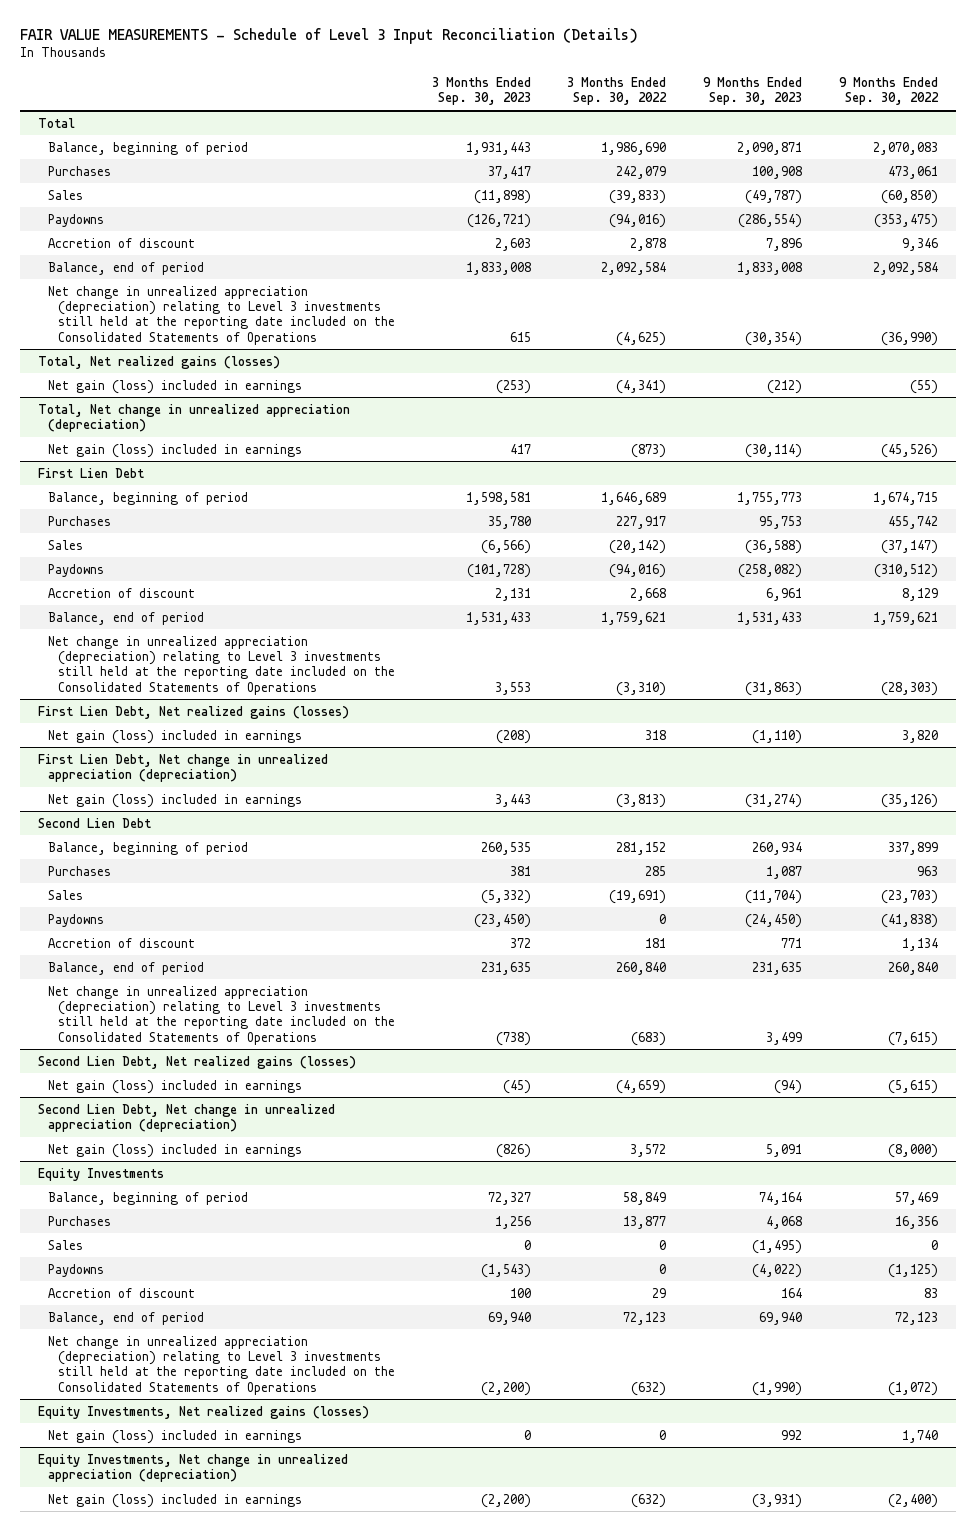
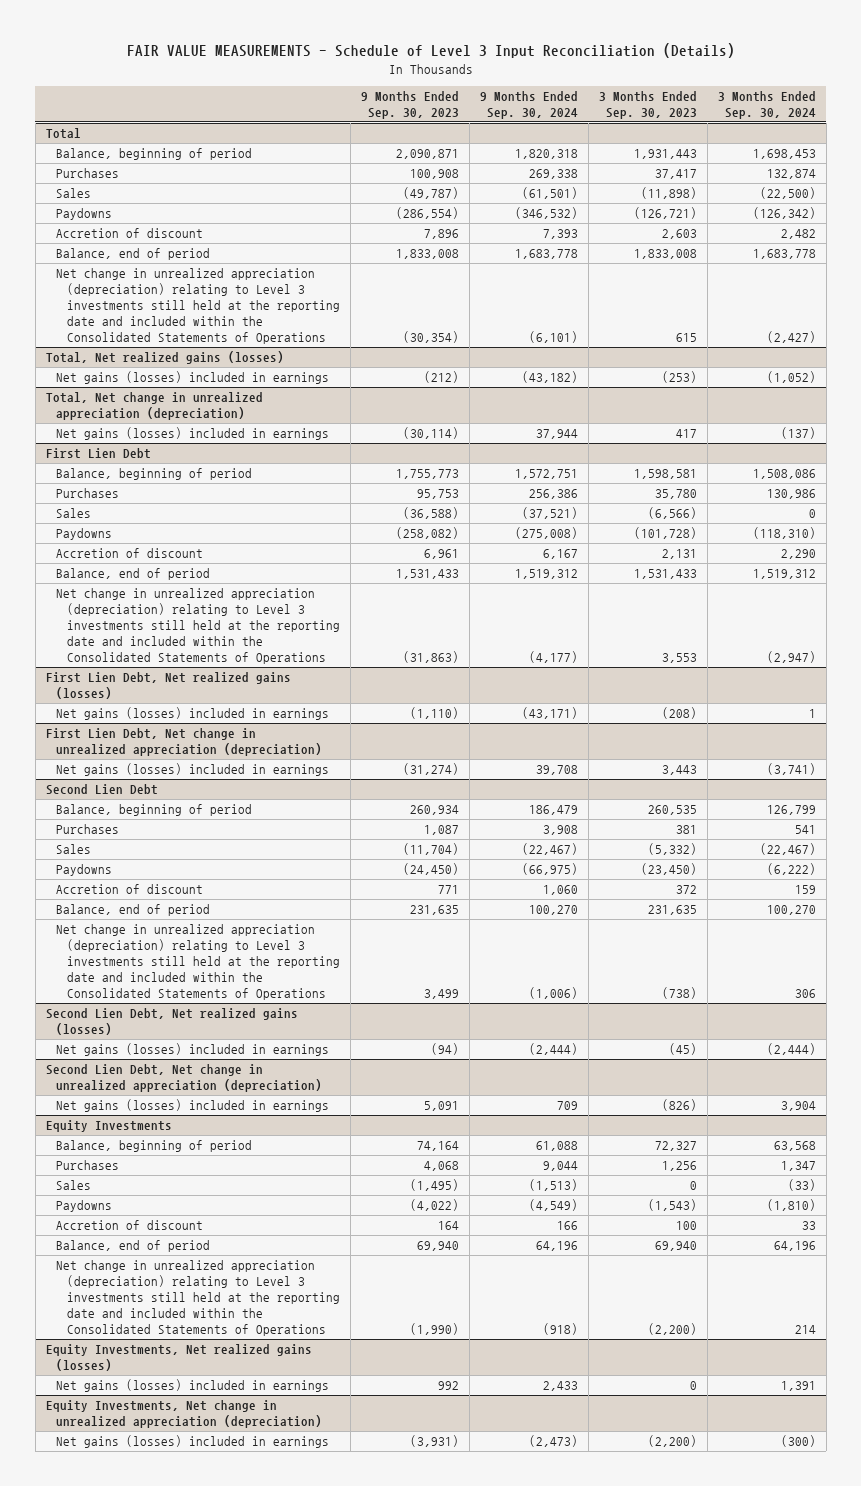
[567,77,668,106] 3 Months Ended Sep. 30, 2022 -> none
[838,77,939,106] 9 Months Ended Sep. 30, 2022 -> none
none -> [479,90,578,119] 9 Months Ended Sep. 30, 2024
none -> [717,90,816,119] 3 Months Ended Sep. 30, 2024
[48,285,395,345] Net change in unrealized appreciation (depreciation) relating to Level 3 investments still held at the reporting date included on the Consolidated Statements of Operations -> [56,268,340,345] Net change in unrealized appreciation (depreciation) relating to Level 3 investments still held at the reporting date and included within the Consolidated Statements of Operations
[48,379,303,394] Net gain (loss) included in earnings -> [56,371,330,385] Net gains (losses) included in earnings
[48,443,303,458] Net gain (loss) included in earnings -> [56,427,330,441] Net gains (losses) included in earnings
[48,635,395,695] Net change in unrealized appreciation (depreciation) relating to Level 3 investments still held at the reporting date included on the Consolidated Statements of Operations -> [56,588,340,665] Net change in unrealized appreciation (depreciation) relating to Level 3 investments still held at the reporting date and included within the Consolidated Statements of Operations
[48,729,303,744] Net gain (loss) included in earnings -> [56,707,330,721] Net gains (losses) included in earnings
[48,793,303,808] Net gain (loss) included in earnings -> [56,763,330,777] Net gains (losses) included in earnings
[48,985,395,1045] Net change in unrealized appreciation (depreciation) relating to Level 3 investments still held at the reporting date included on the Consolidated Statements of Operations -> [56,924,340,1001] Net change in unrealized appreciation (depreciation) relating to Level 3 investments still held at the reporting date and included within the Consolidated Statements of Operations
[48,1079,303,1094] Net gain (loss) included in earnings -> [56,1043,330,1057] Net gains (losses) included in earnings
[48,1143,303,1158] Net gain (loss) included in earnings -> [56,1099,330,1113] Net gains (losses) included in earnings
[48,1335,395,1395] Net change in unrealized appreciation (depreciation) relating to Level 3 investments still held at the reporting date included on the Consolidated Statements of Operations -> [56,1260,340,1337] Net change in unrealized appreciation (depreciation) relating to Level 3 investments still held at the reporting date and included within the Consolidated Statements of Operations
[48,1429,303,1444] Net gain (loss) included in earnings -> [56,1379,330,1393] Net gains (losses) included in earnings
[48,1493,303,1508] Net gain (loss) included in earnings -> [56,1435,330,1449] Net gains (losses) included in earnings

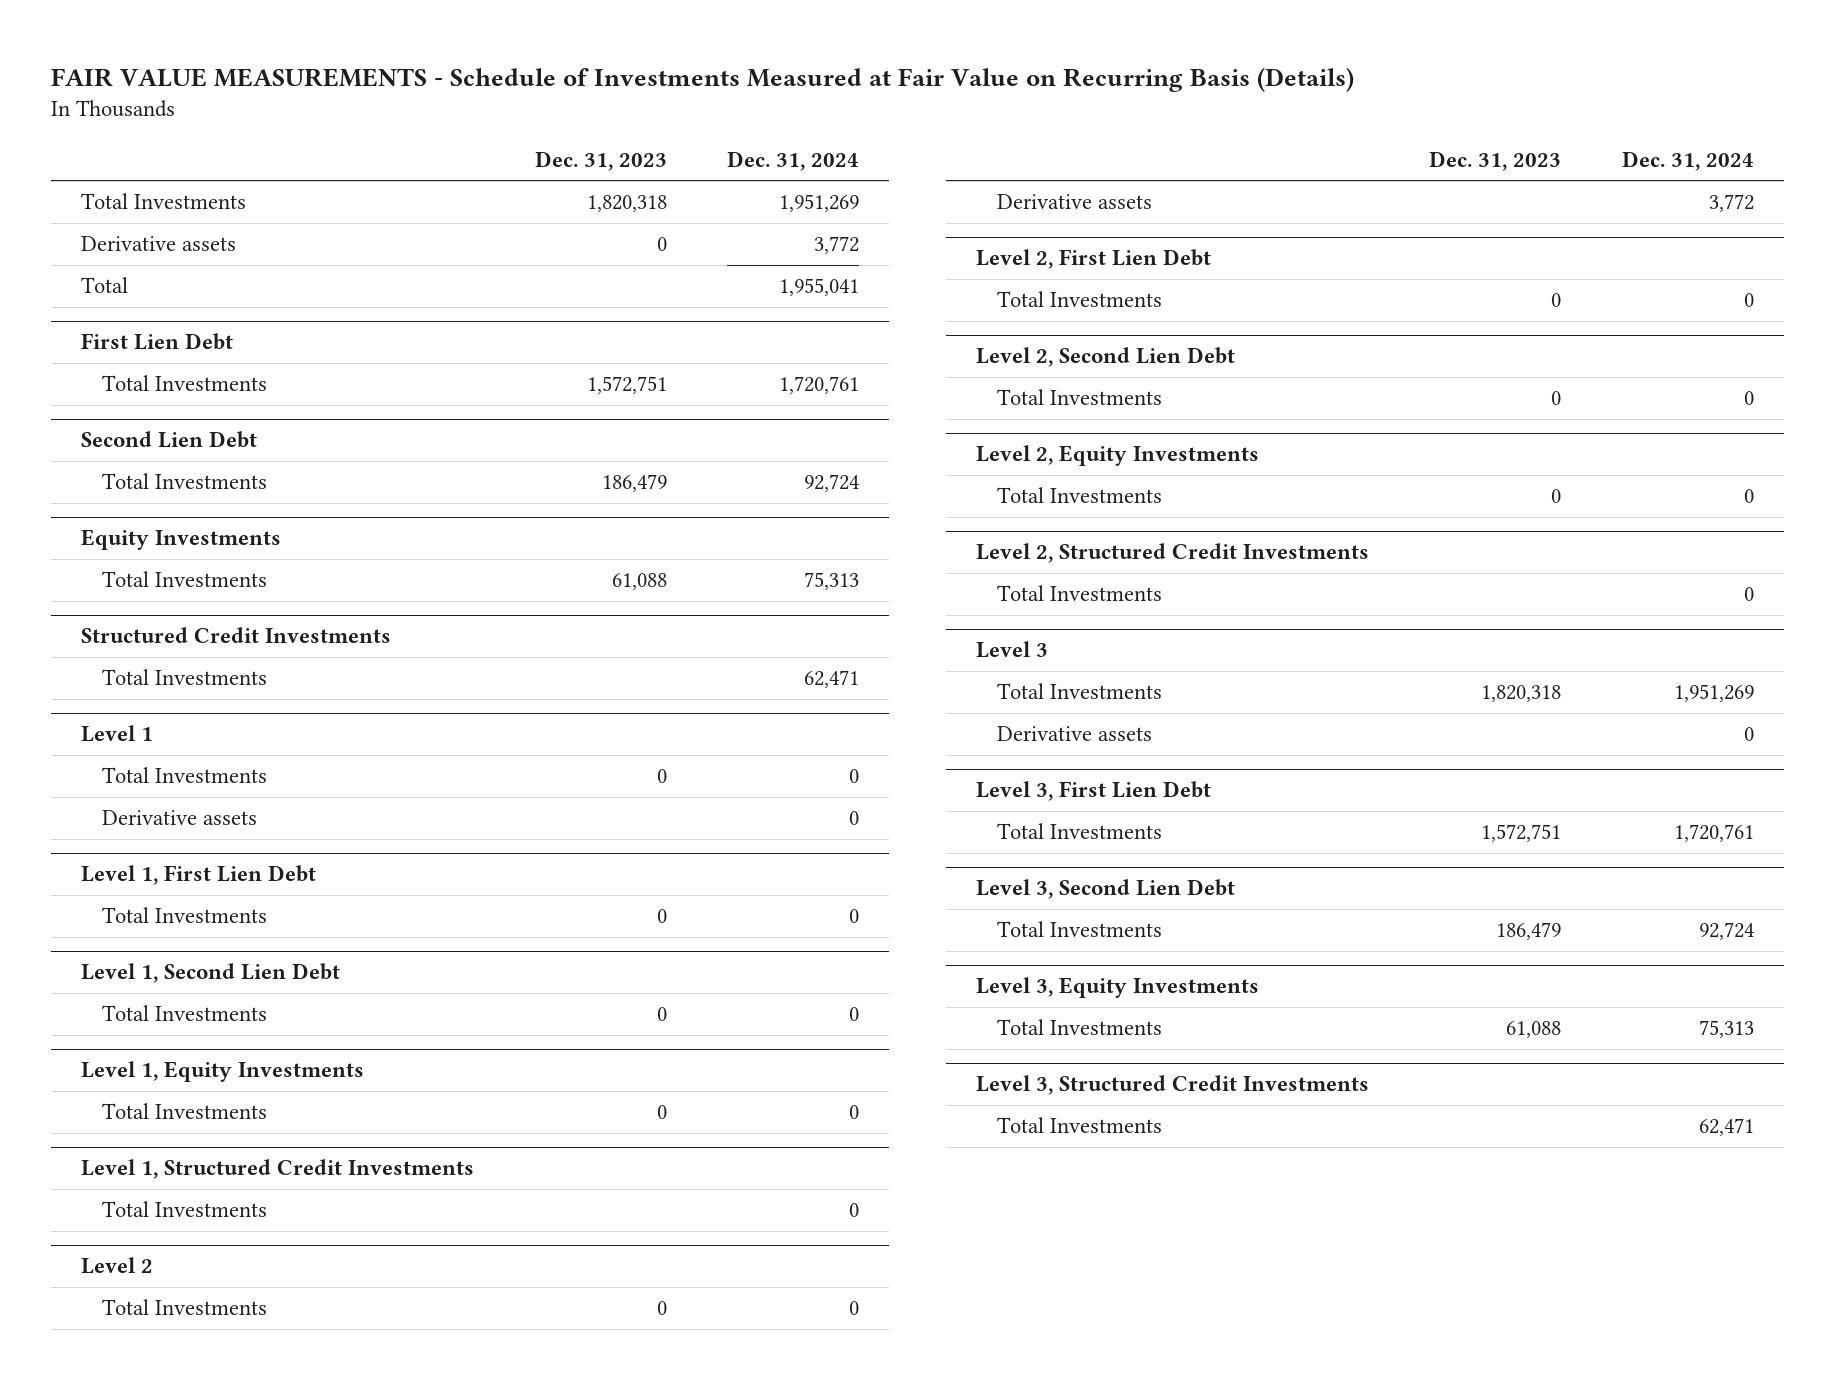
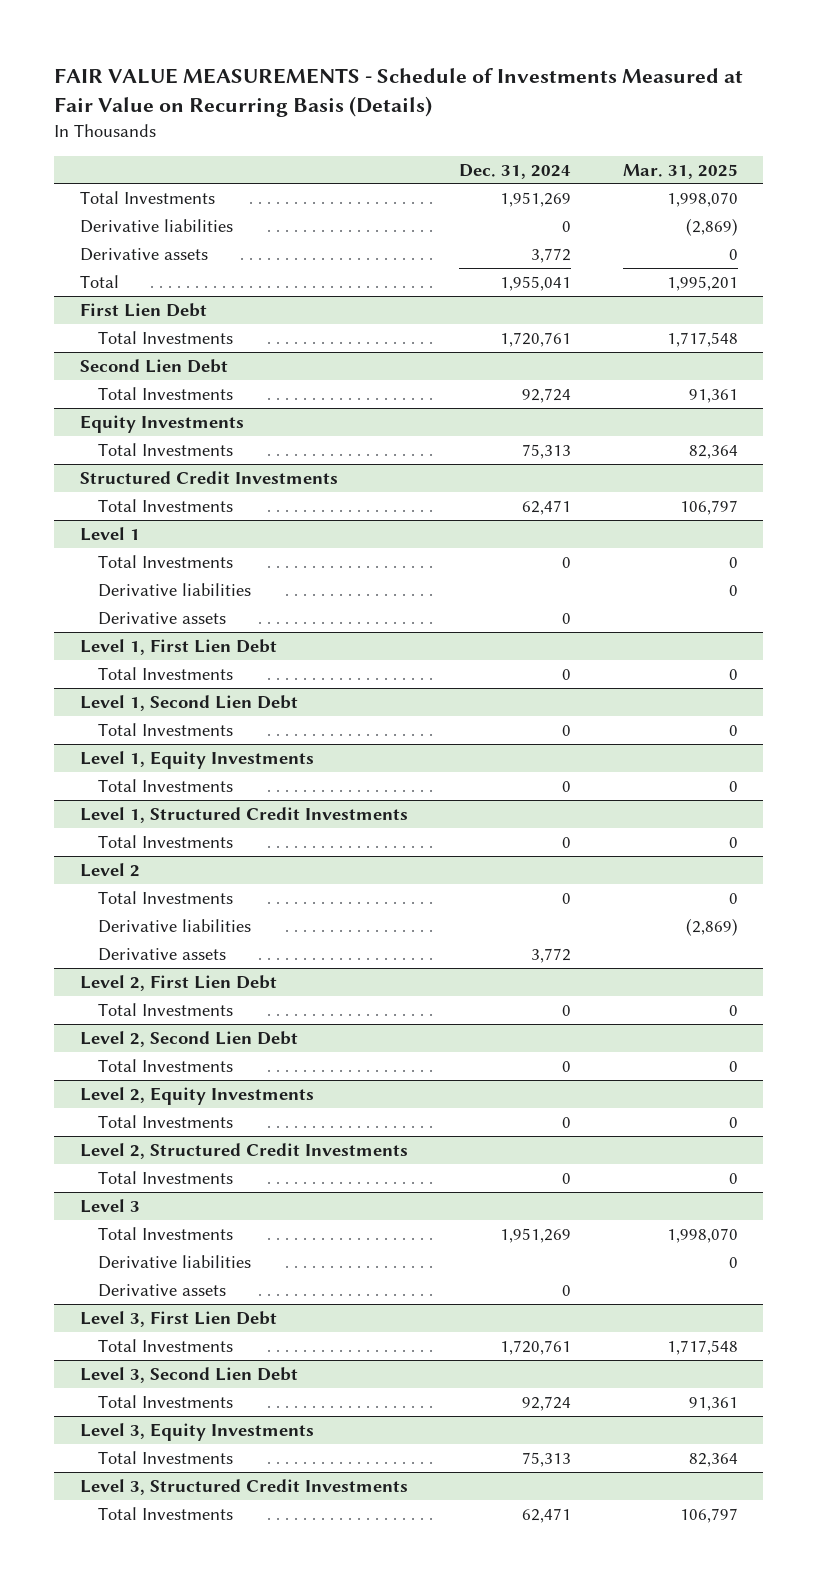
[534,150,667,171] Dec. 31, 2023 -> none
none -> [622,163,738,179] Mar. 31, 2025
none -> [79,218,233,233] Derivative liabilities
none -> [98,582,252,597] Derivative liabilities
none -> [98,918,252,933] Derivative liabilities
none -> [98,1254,252,1269] Derivative liabilities

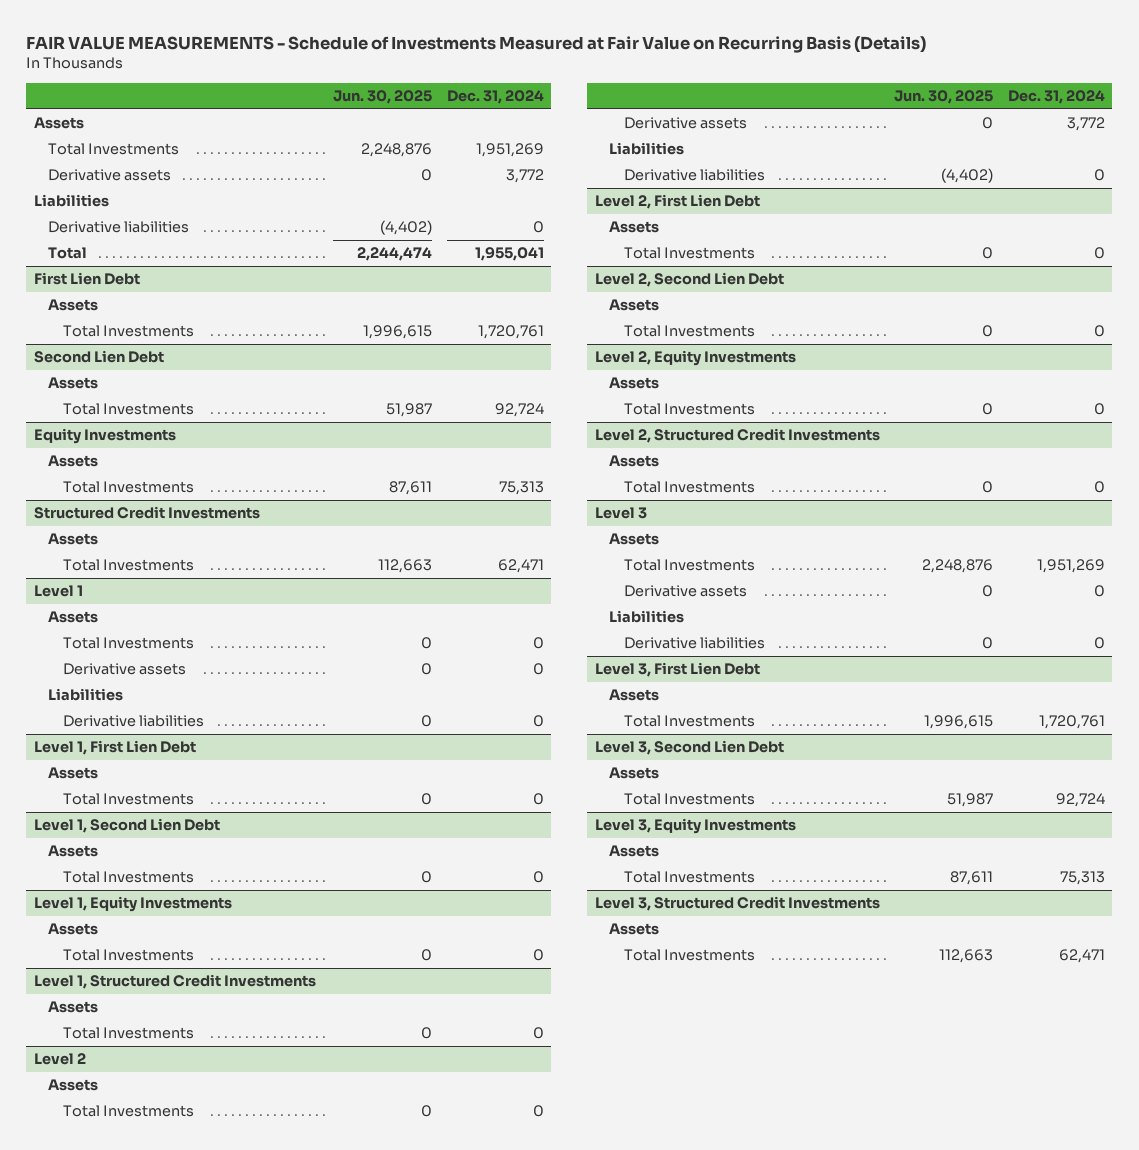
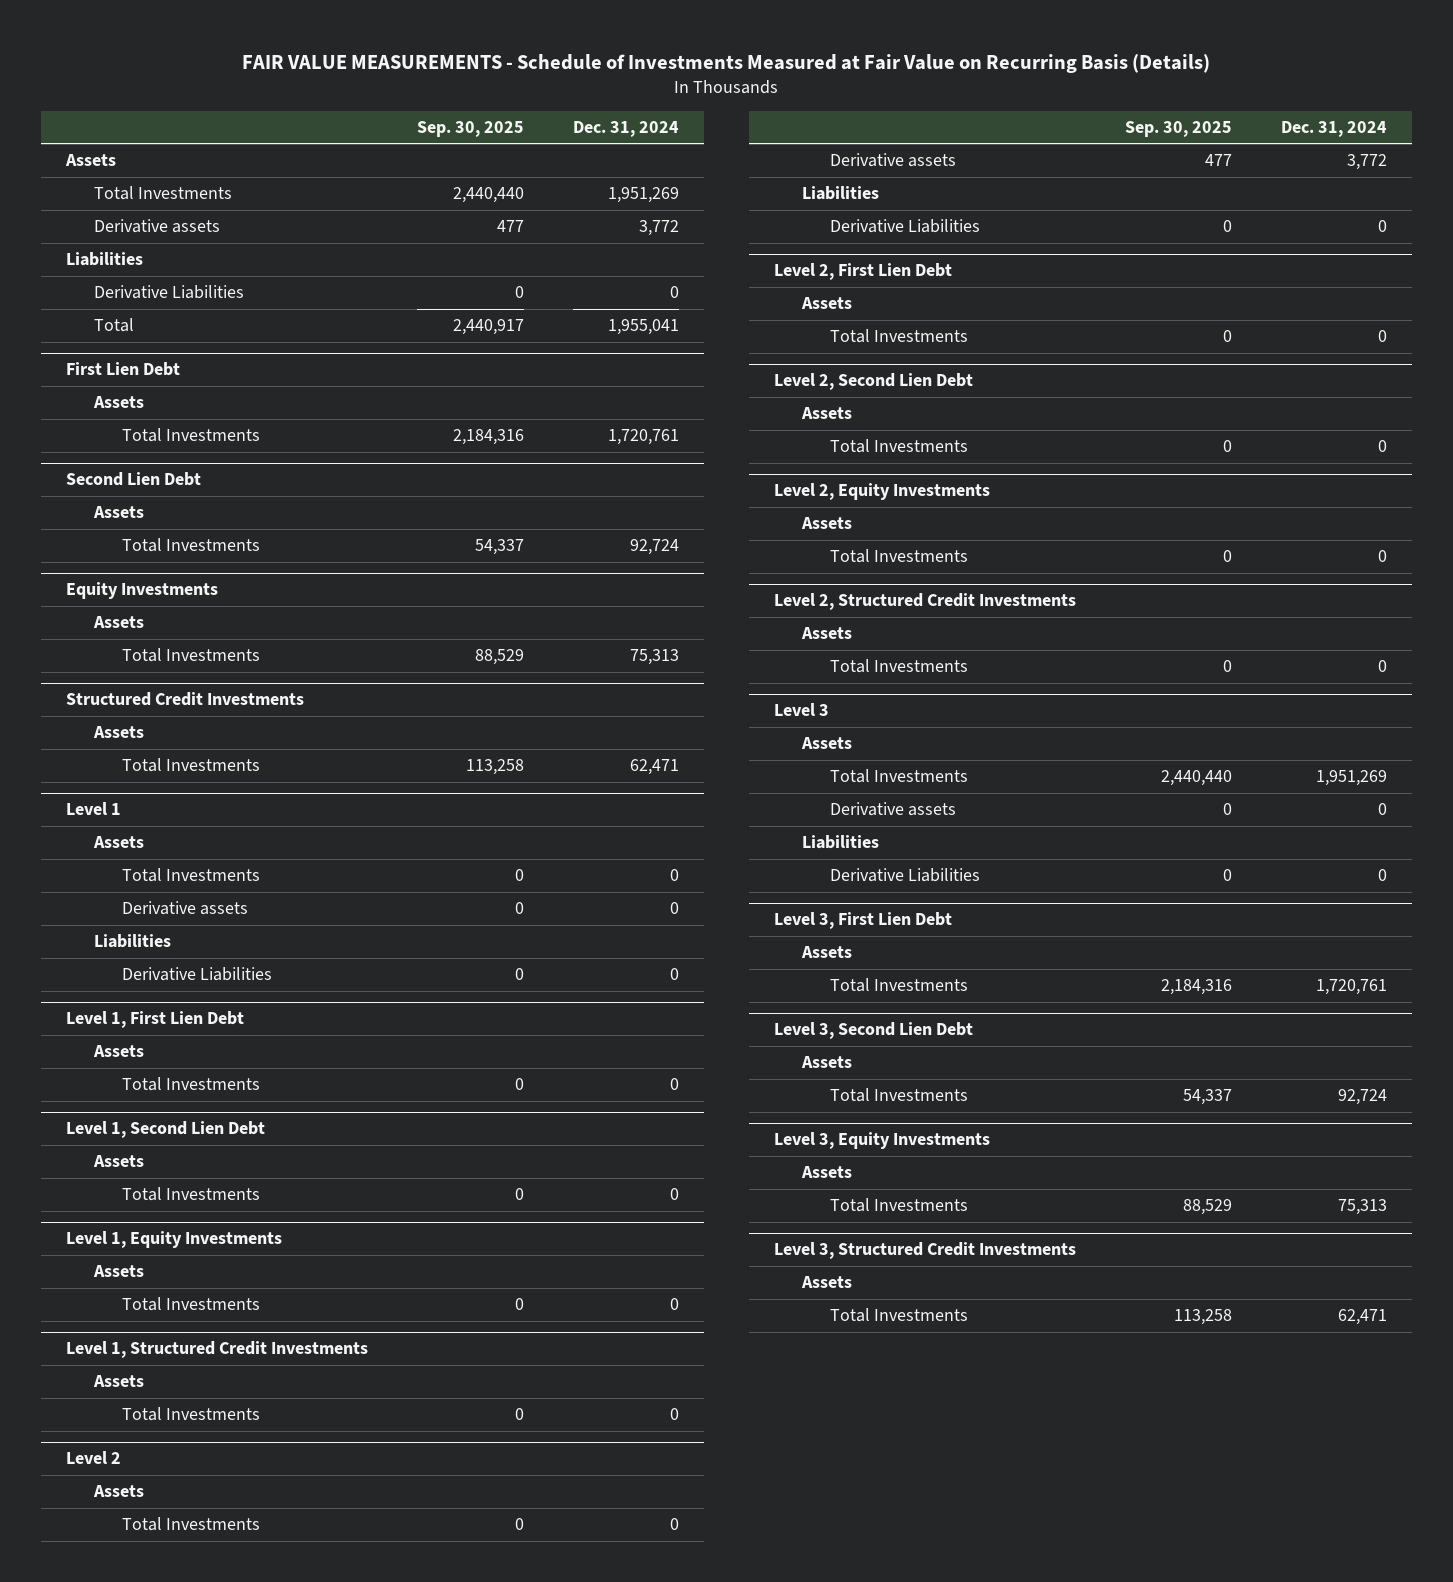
[333,89,433,104] Jun. 30, 2025 -> none
none -> [416,121,524,138] Sep. 30, 2025
[48,221,190,234] Derivative liabilities -> [93,285,244,300] Derivative Liabilities
[62,715,204,728] Derivative liabilities -> [122,967,273,982] Derivative Liabilities
[623,169,765,182] Derivative liabilities -> [830,219,981,234] Derivative Liabilities
[623,637,765,650] Derivative liabilities -> [830,868,981,883] Derivative Liabilities

